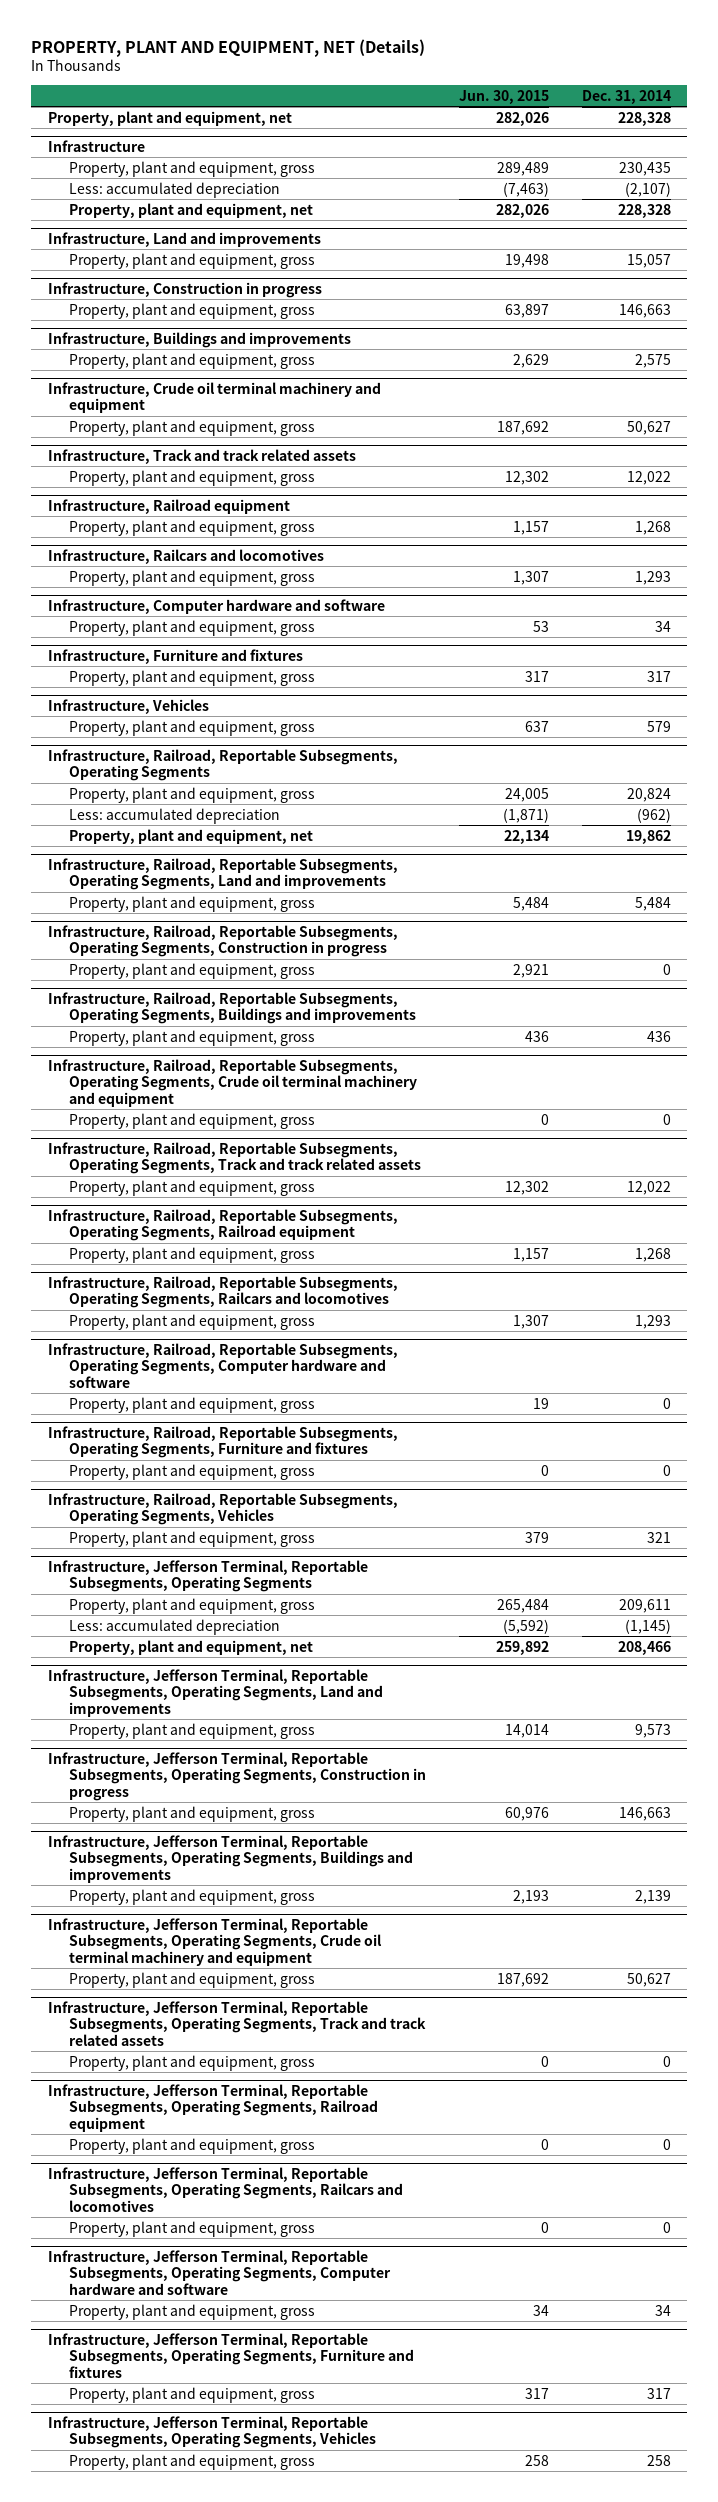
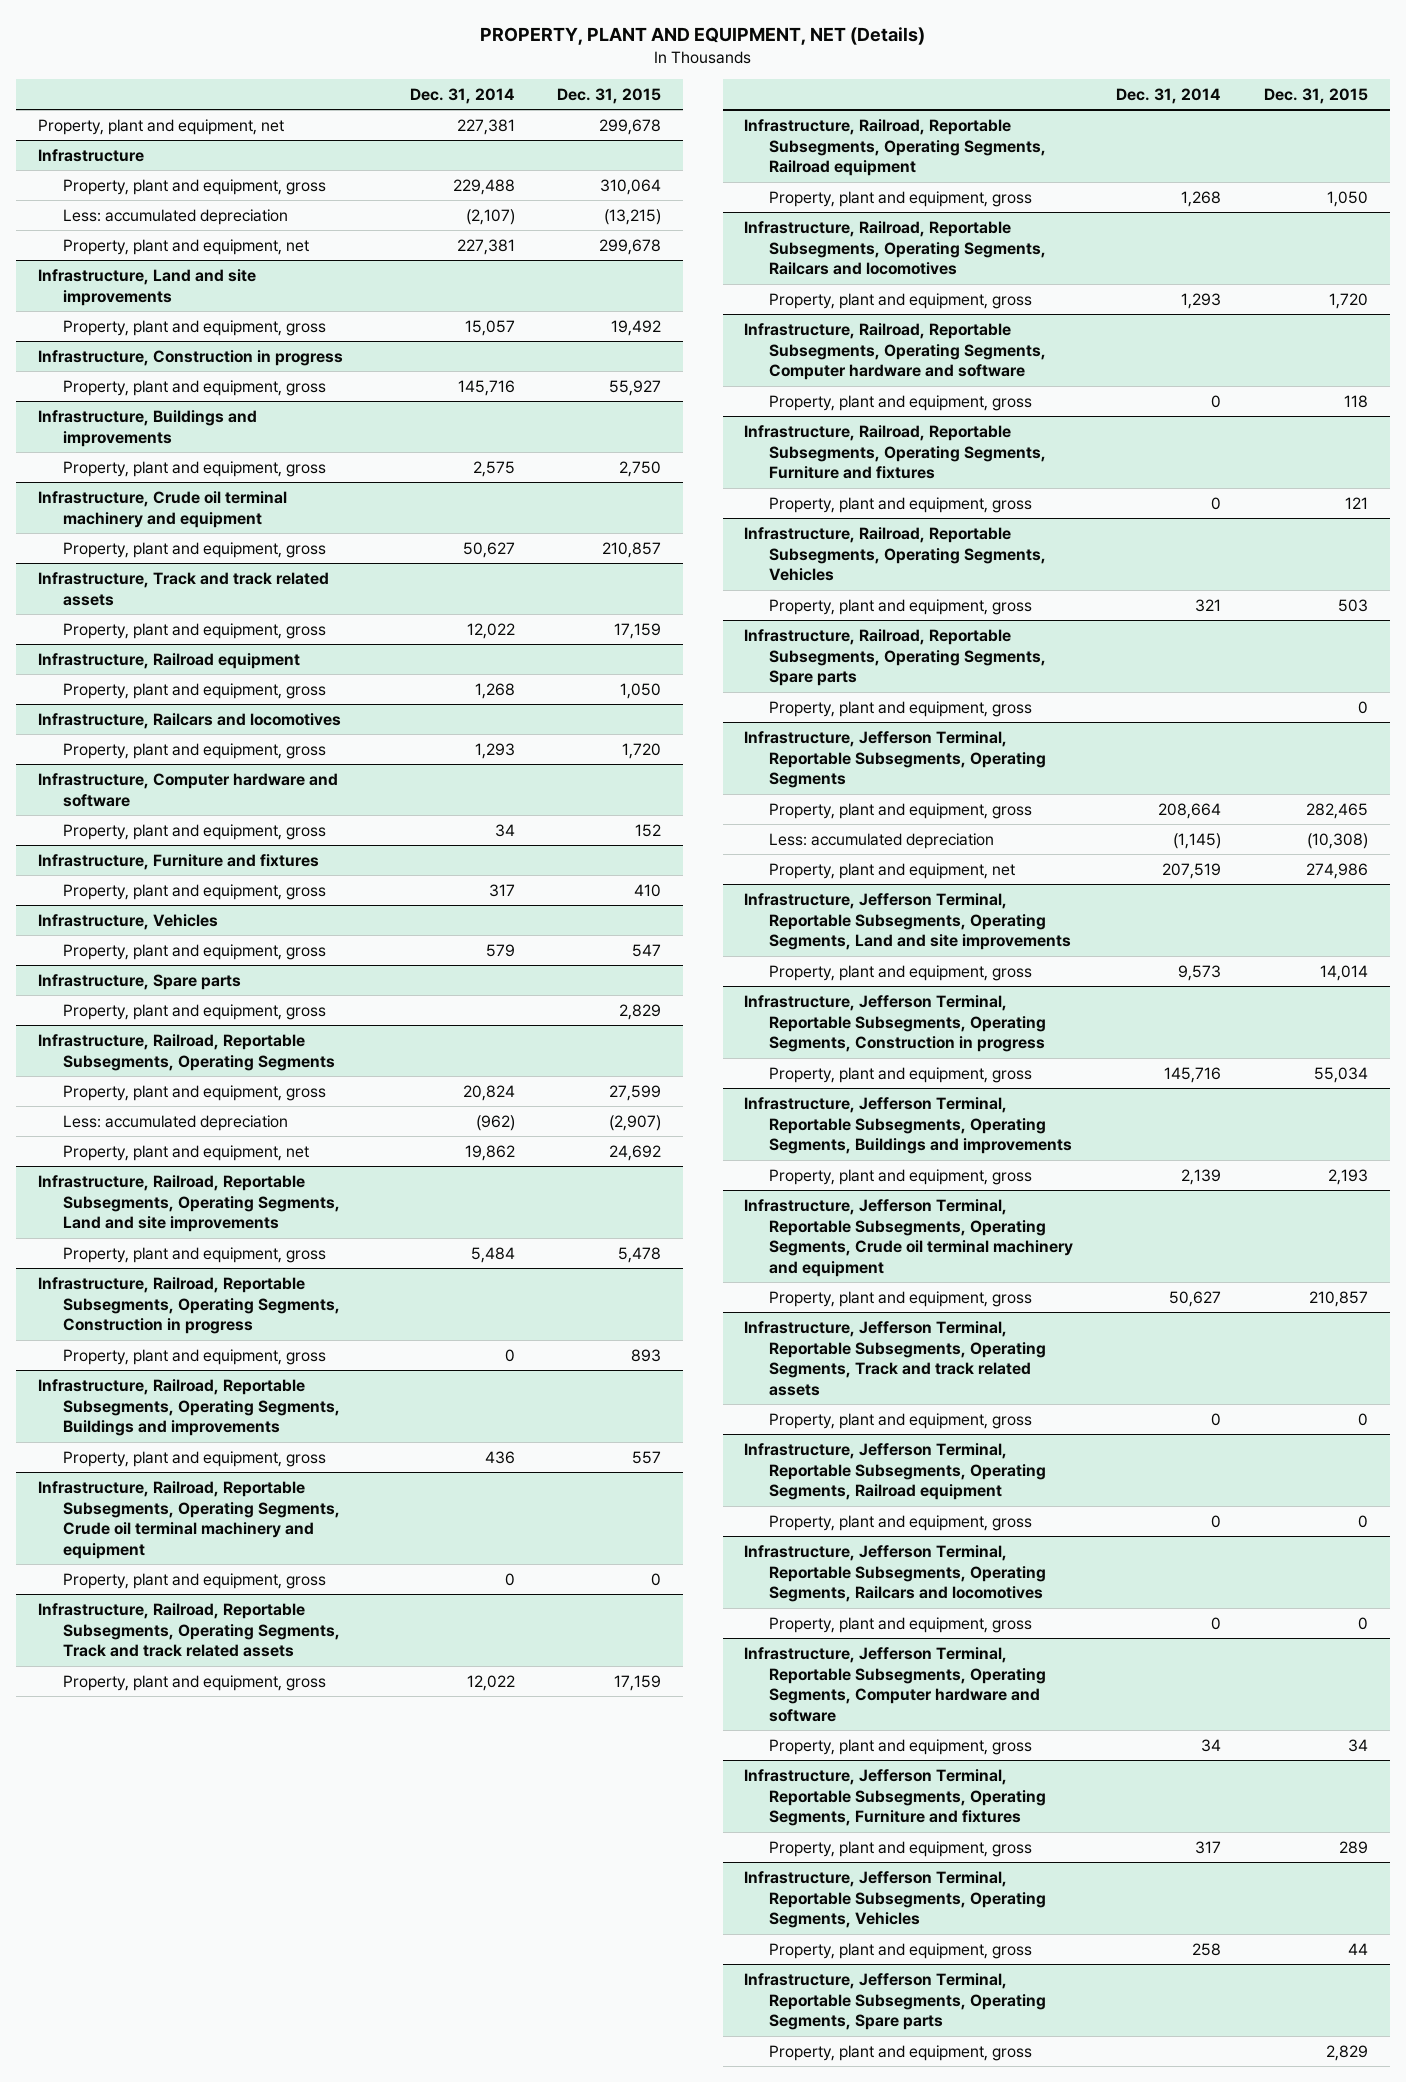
[458,89,549,104] Jun. 30, 2015 -> none
none -> [557,87,662,104] Dec. 31, 2015
[617,111,671,126] 228,328 -> [456,118,515,135] 227,381
[618,161,671,176] 230,435 -> [452,178,515,195] 229,488
[617,203,671,218] 228,328 -> [456,238,515,255] 227,381
[47,231,321,247] Infrastructure, Land and improvements -> [37,268,256,306] Infrastructure, Land and site improvements
[618,303,671,318] 146,663 -> [457,379,515,396] 145,716
none -> [37,973,241,990] Infrastructure, Spare parts
none -> [62,1003,326,1020] Property, plant and equipment, gross
[47,857,398,891] Infrastructure, Railroad, Reportable Subsegments, Operating Segments, Land and improvements -> [37,1174,340,1233] Infrastructure, Railroad, Reportable Subsegments, Operating Segments, Land and site improvements
none -> [744,628,1047,687] Infrastructure, Railroad, Reportable Subsegments, Operating Segments, Spare parts
none -> [769,700,1033,717] Property, plant and equipment, gross
[618,1598,671,1613] 209,611 -> [1158,802,1222,819] 208,664
[617,1640,671,1655] 208,466 -> [1162,862,1222,879] 207,519
[47,1668,383,1717] Infrastructure, Jefferson Terminal, Reportable Subsegments, Operating Segments, Land and improvements -> [744,892,1072,951] Infrastructure, Jefferson Terminal, Reportable Subsegments, Operating Segments, Land and site improvements
[618,1806,671,1821] 146,663 -> [1164,1066,1222,1083] 145,716
none -> [744,1972,1047,2031] Infrastructure, Jefferson Terminal, Reportable Subsegments, Operating Segments, Spare parts
none -> [769,2044,1033,2061] Property, plant and equipment, gross

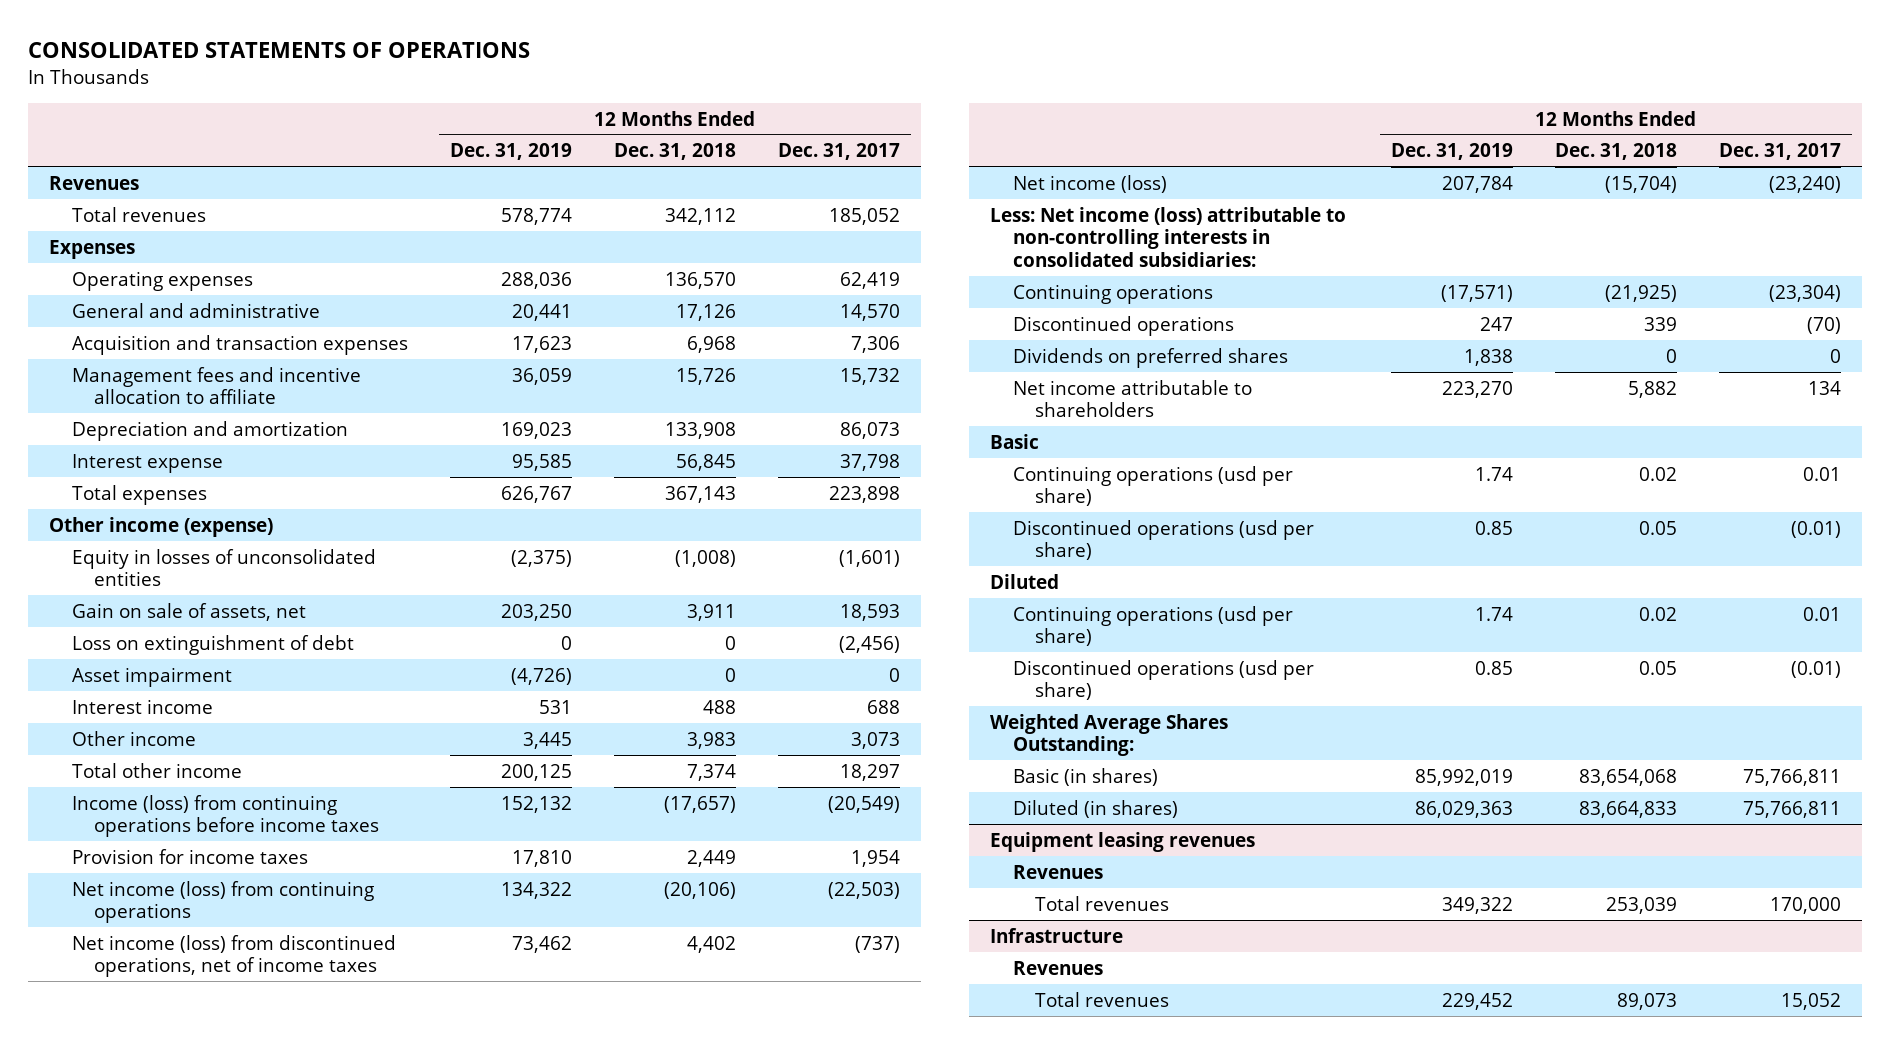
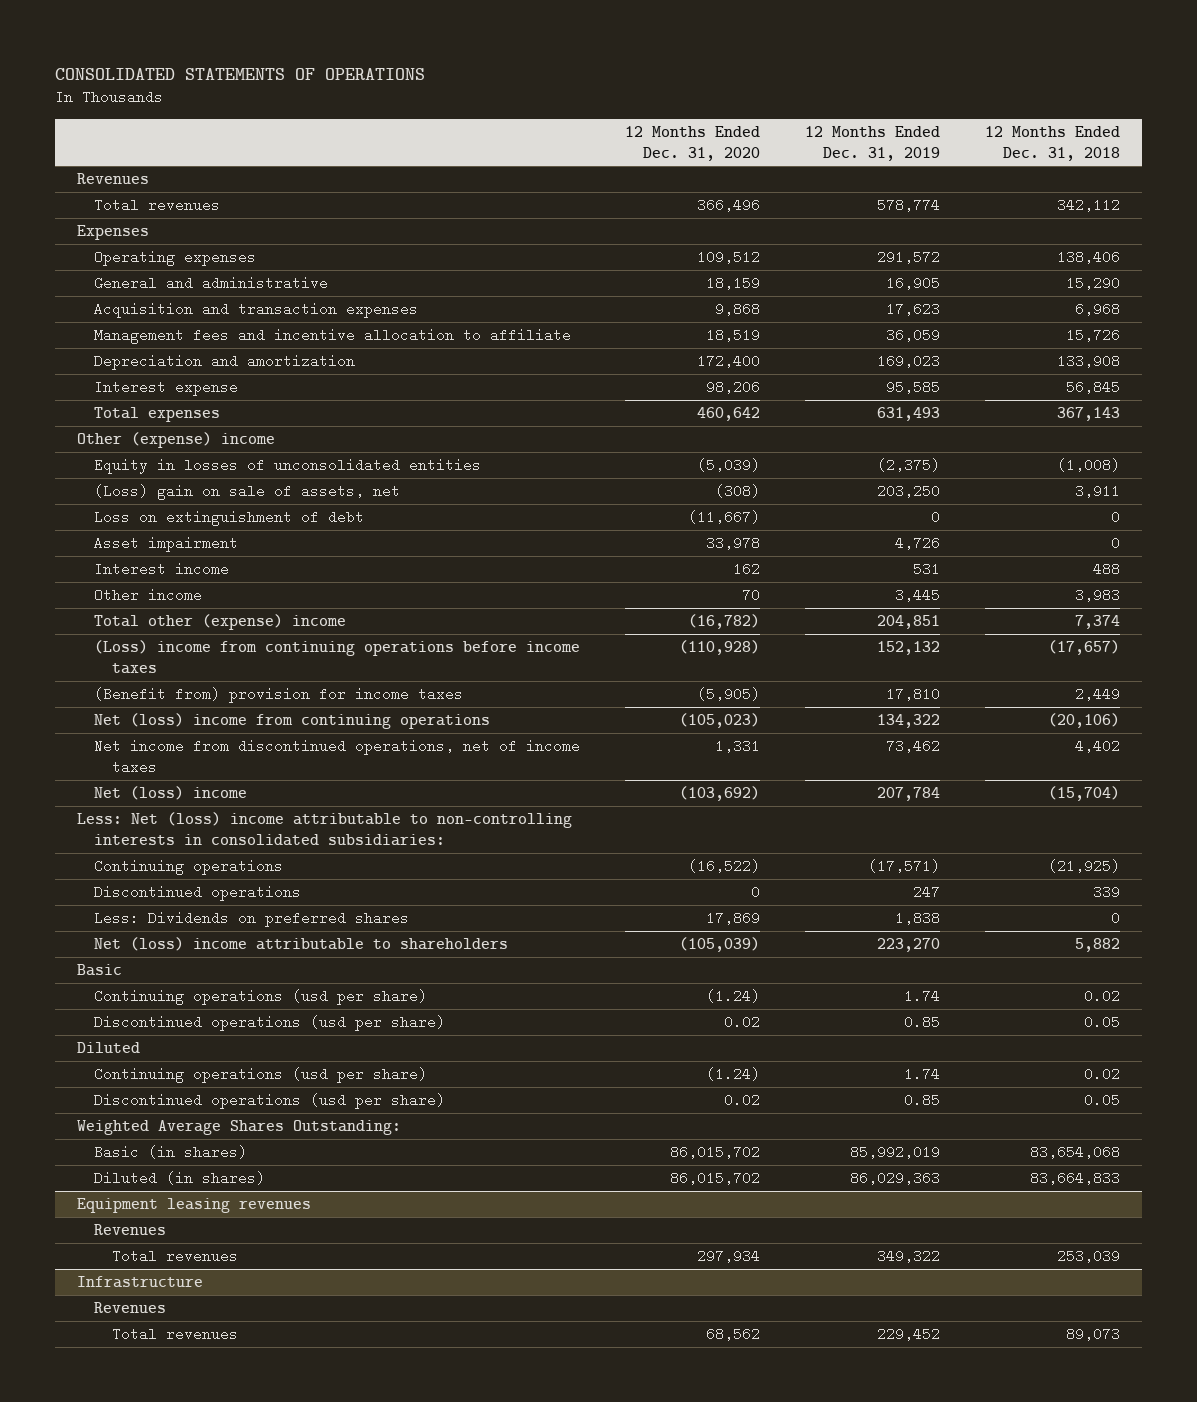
[778,143,901,161] Dec. 31, 2017 -> none
none -> [625,125,761,161] 12 Months Ended Dec. 31, 2020
[500,271,572,289] 288,036 -> [876,249,940,264] 291,572
[664,271,736,289] 136,570 -> [1056,249,1120,264] 138,406
[511,303,572,321] 20,441 -> [885,275,940,290] 16,905
[675,303,736,321] 17,126 -> [1065,275,1120,290] 15,290
[500,485,572,503] 626,767 -> [876,406,940,421] 631,493
[49,516,274,537] Other income (expense) -> [77,431,276,448] Other (expense) income
[71,602,306,621] Gain on sale of assets, net -> [94,483,401,500] (Loss) gain on sale of assets, net
[510,667,572,685] (4,726) -> [894,535,940,550] 4,726
[71,762,242,778] Total other income -> [94,613,347,630] Total other (expense) income
[500,763,572,781] 200,125 -> [876,614,940,629] 204,851
[71,794,380,838] Income (loss) from continuing operations before income taxes -> [94,639,581,674] (Loss) income from continuing operations before income taxes
[71,848,308,864] Provision for income taxes -> [94,686,464,703] (Benefit from) provision for income taxes
[71,880,374,924] Net income (loss) from continuing operations -> [94,712,491,729] Net (loss) income from continuing operations
[71,934,396,978] Net income (loss) from discontinued operations, net of income taxes -> [94,738,581,774] Net income from discontinued operations, net of income taxes
[1012,174,1167,193] Net income (loss) -> [94,785,248,800] Net (loss) income
[990,206,1347,267] Less: Net income (loss) attributable to non-controlling interests in consolidated subsidiaries: -> [77,811,573,846] Less: Net (loss) income attributable to non-controlling interests in consolidated subsidiaries:
[1012,347,1288,368] Dividends on preferred shares -> [94,910,410,927] Less: Dividends on preferred shares
[1012,379,1252,418] Net income attributable to shareholders -> [94,936,509,951] Net (loss) income attributable to shareholders

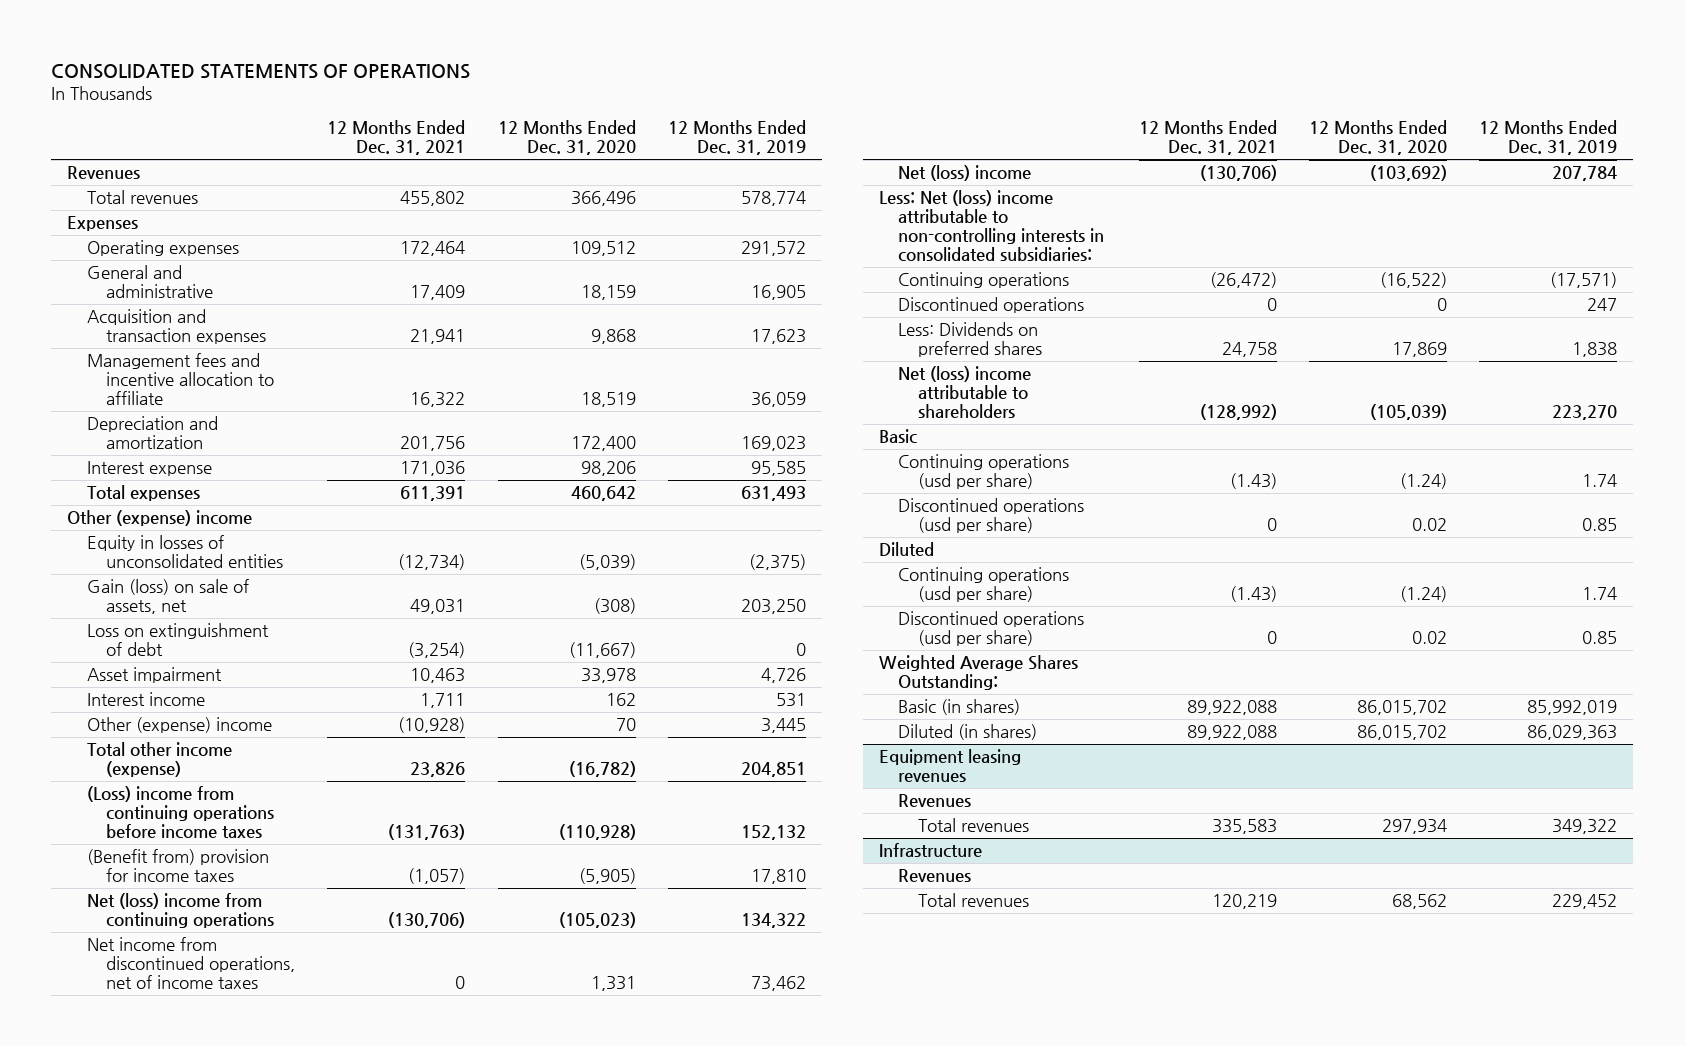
[984,125,1120,161] 12 Months Ended Dec. 31, 2018 -> none
none -> [327,120,466,156] 12 Months Ended Dec. 31, 2021
[94,483,401,500] (Loss) gain on sale of assets, net -> [86,579,249,615] Gain (loss) on sale of assets, net
[94,587,203,602] Other income -> [86,717,272,734] Other (expense) income
[94,613,347,630] Total other (expense) income -> [86,742,232,778] Total other income (expense)

